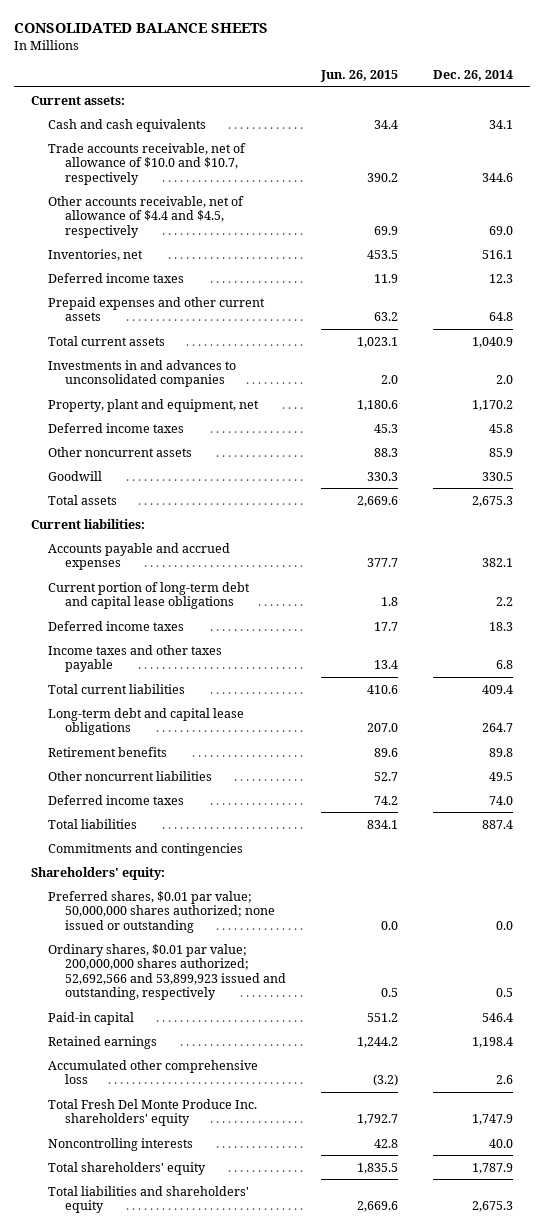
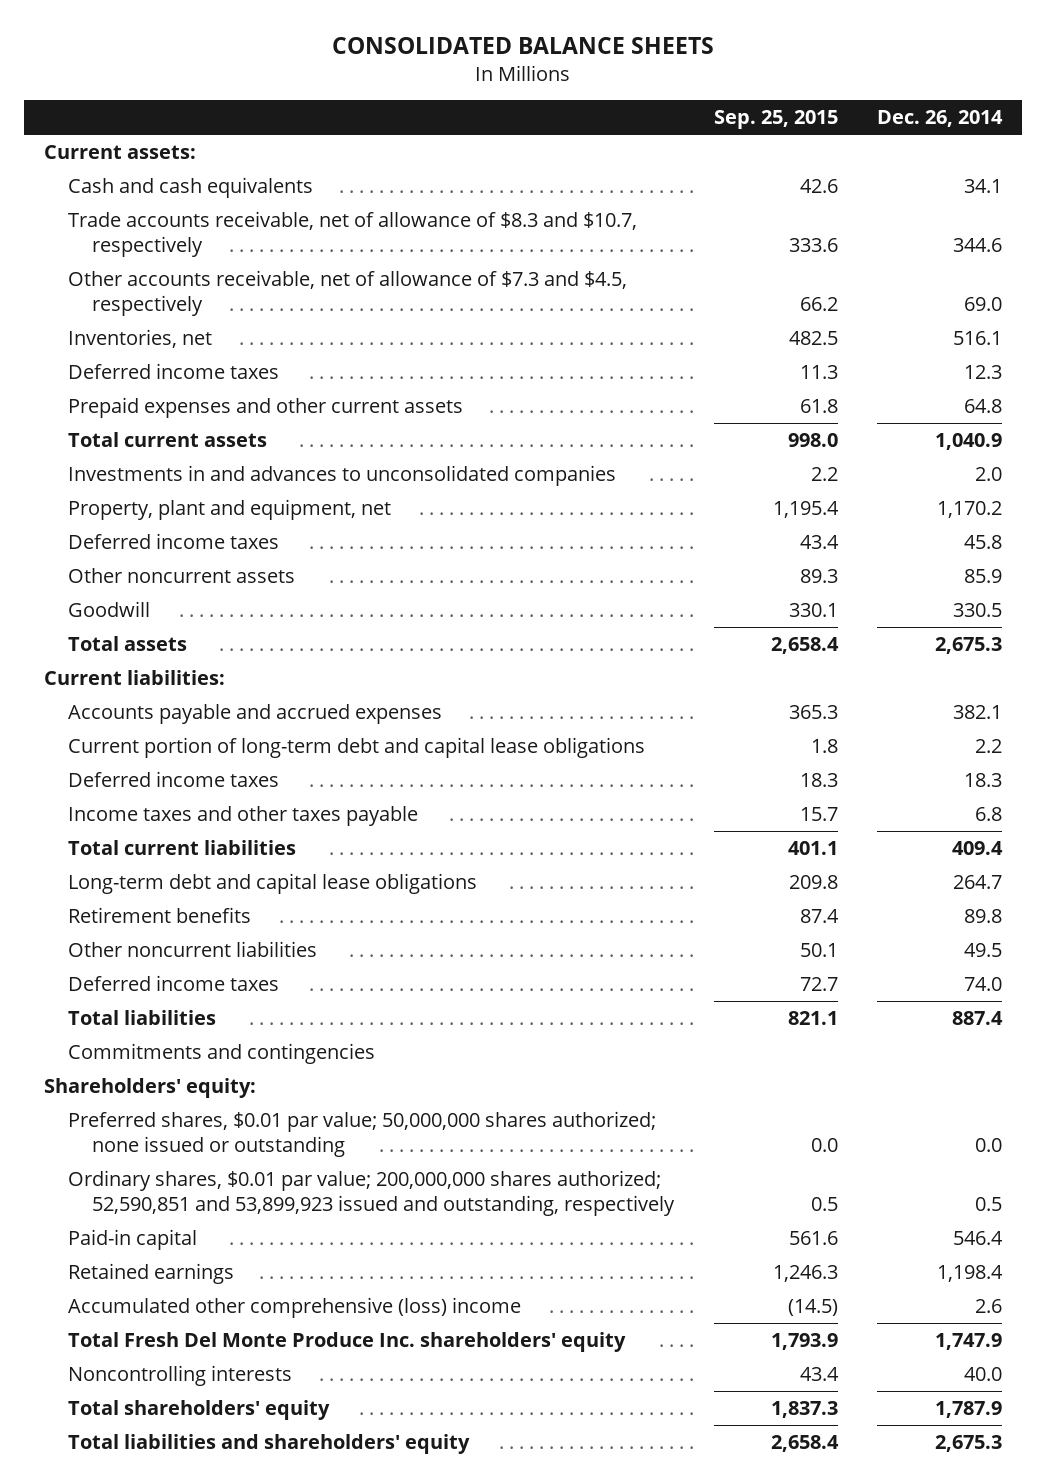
[319,70,398,83] Jun. 26, 2015 -> none
none -> [713,110,838,130] Sep. 25, 2015
[48,142,247,185] Trade accounts receivable, net of allowance of $10.0 and $10.7, respectively -> [68,210,638,257] Trade accounts receivable, net of allowance of $8.3 and $10.7, respectively
[48,195,245,238] Other accounts receivable, net of allowance of $4.4 and $4.5, respectively -> [68,269,628,316] Other accounts receivable, net of allowance of $7.3 and $4.5, respectively
[48,943,286,1001] Ordinary shares, $0.01 par value; 200,000,000 shares authorized; 52,692,566 and 53,899,923 issued and outstanding, respectively -> [68,1169,676,1216] Ordinary shares, $0.01 par value; 200,000,000 shares authorized; 52,590,851 and 53,899,923 issued and outstanding, respectively
[48,1059,259,1085] Accumulated other comprehensive loss -> [68,1296,522,1318] Accumulated other comprehensive (loss) income

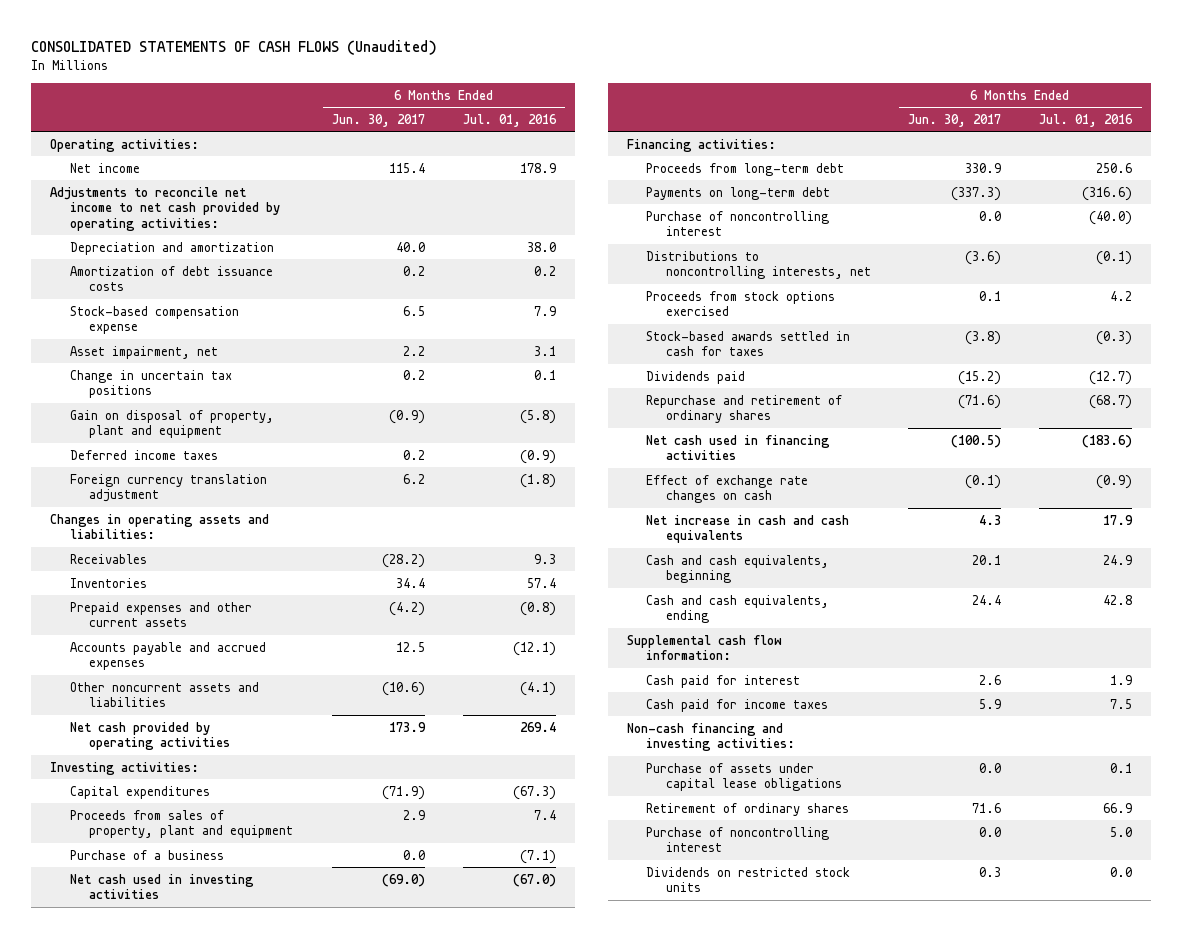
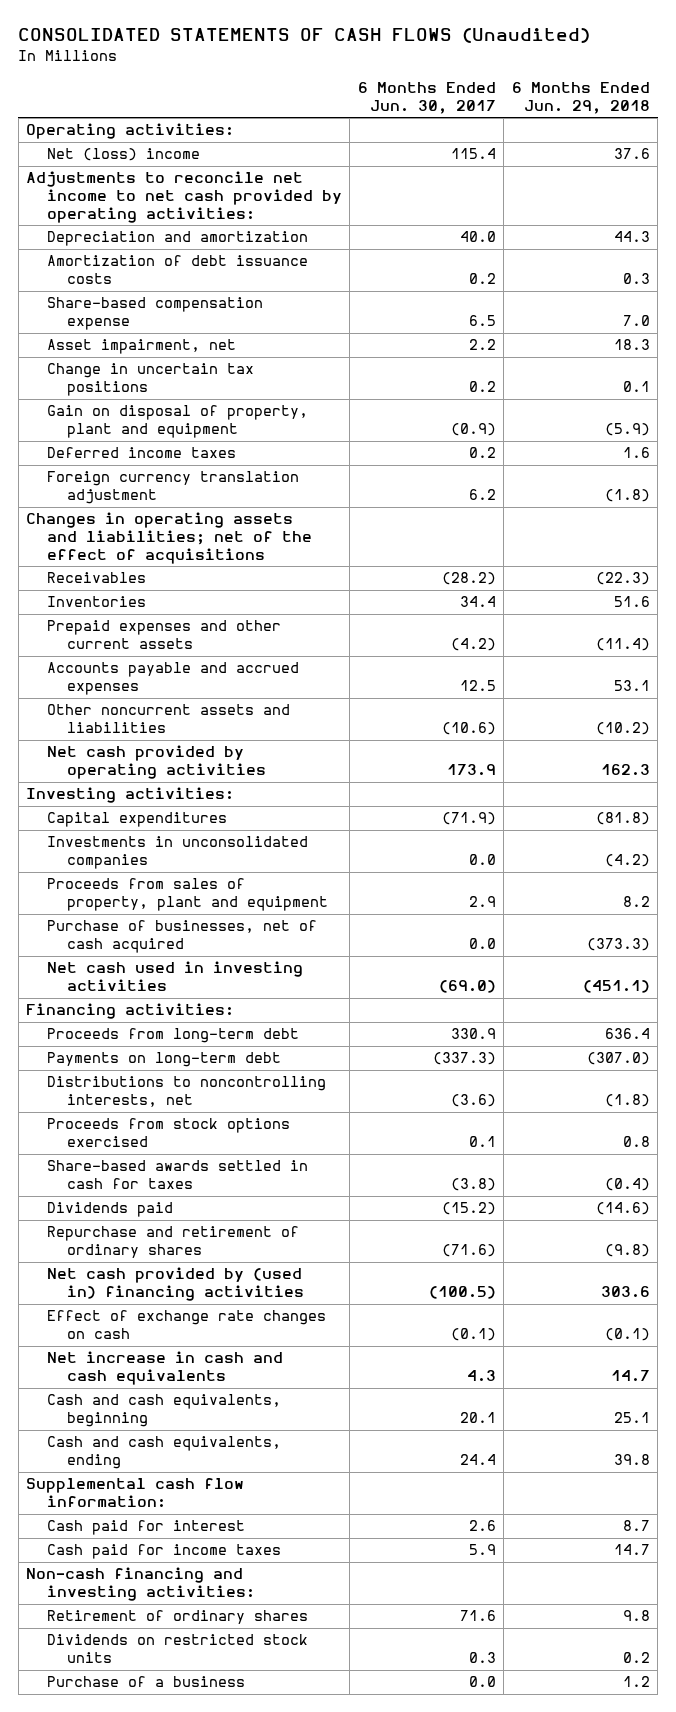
[462,113,557,127] Jul. 01, 2016 -> none
none -> [511,82,650,114] 6 Months Ended Jun. 29, 2018
[69,162,140,173] Net income -> [46,148,200,162] Net (loss) income
[69,305,239,335] Stock-based compensation expense -> [46,297,263,331] Share-based compensation expense
[50,513,270,540] Changes in operating assets and liabilities: -> [26,512,312,565] Changes in operating assets and liabilities; net of the effect of acquisitions
none -> [46,836,308,870] Investments in unconsolidated companies
none -> [46,920,317,954] Purchase of businesses, net of cash acquired
[646,210,830,237] Purchase of noncontrolling interest -> none
[646,330,851,357] Stock-based awards settled in cash for taxes -> [46,1160,308,1190] Share-based awards settled in cash for taxes
[646,434,831,461] Net cash used in financing activities -> [46,1267,305,1302] Net cash provided by (used in) financing activities
[646,762,842,792] Purchase of assets under capital lease obligations -> none
[646,826,830,853] Purchase of noncontrolling interest -> none
[69,849,224,860] Purchase of a business -> [46,1676,245,1688] Purchase of a business

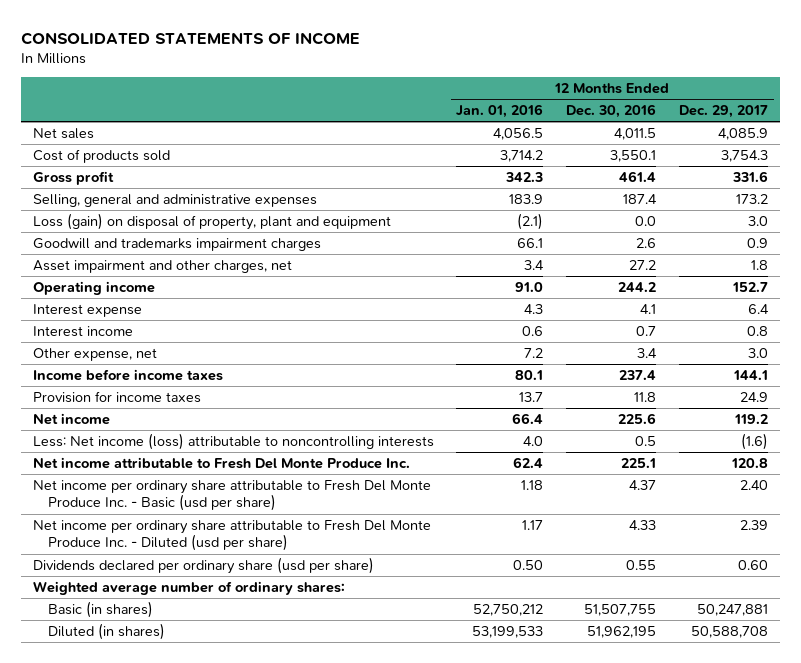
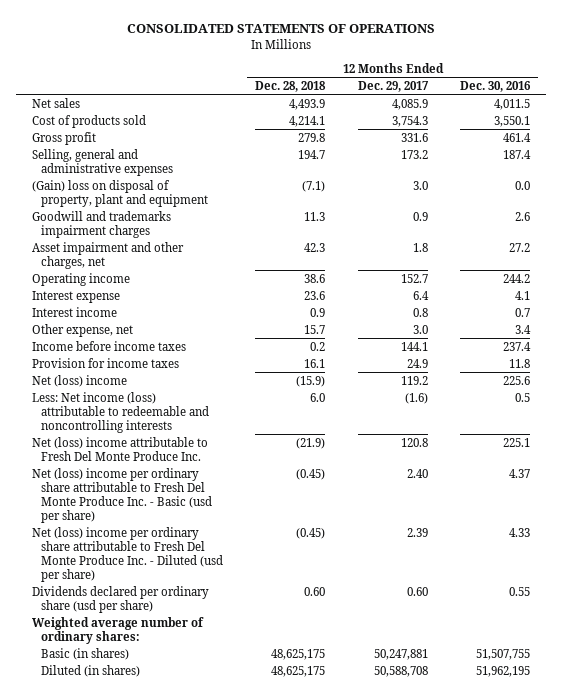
[21,31,361,45] CONSOLIDATED STATEMENTS OF INCOME -> [126,24,435,34] CONSOLIDATED STATEMENTS OF OPERATIONS
[456,104,544,119] Jan. 01, 2016 -> none
none -> [255,80,327,92] Dec. 28, 2018
[32,212,391,230] Loss (gain) on disposal of property, plant and equipment -> [31,179,209,207] (Gain) loss on disposal of property, plant and equipment
[32,412,110,425] Net income -> [31,374,127,387] Net (loss) income
[32,432,434,450] Less: Net income (loss) attributable to noncontrolling interests -> [31,391,210,433] Less: Net income (loss) attributable to redeemable and noncontrolling interests
[32,456,410,469] Net income attributable to Fresh Del Monte Produce Inc. -> [31,436,208,461] Net (loss) income attributable to Fresh Del Monte Produce Inc.
[32,479,431,512] Net income per ordinary share attributable to Fresh Del Monte Produce Inc. - Basic (usd per share) -> [31,467,213,523] Net (loss) income per ordinary share attributable to Fresh Del Monte Produce Inc. - Basic (usd per share)
[32,519,431,552] Net income per ordinary share attributable to Fresh Del Monte Produce Inc. - Diluted (usd per share) -> [31,526,224,582] Net (loss) income per ordinary share attributable to Fresh Del Monte Produce Inc. - Diluted (usd per share)

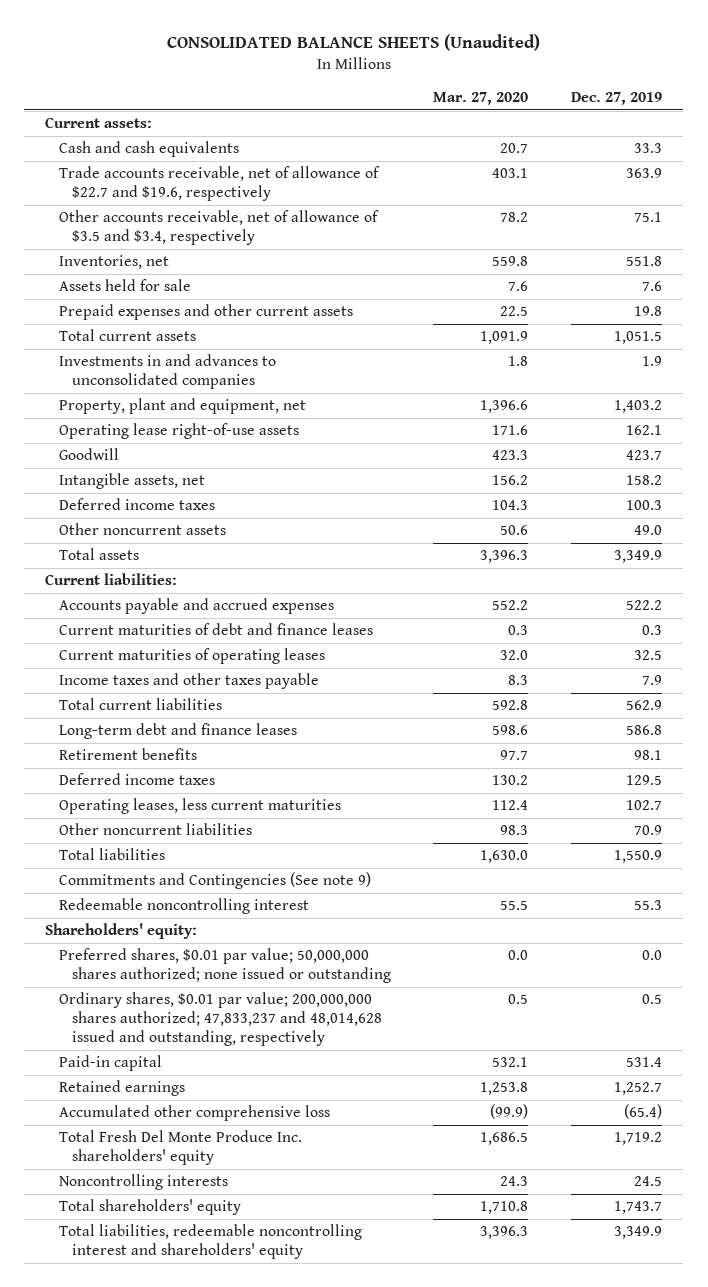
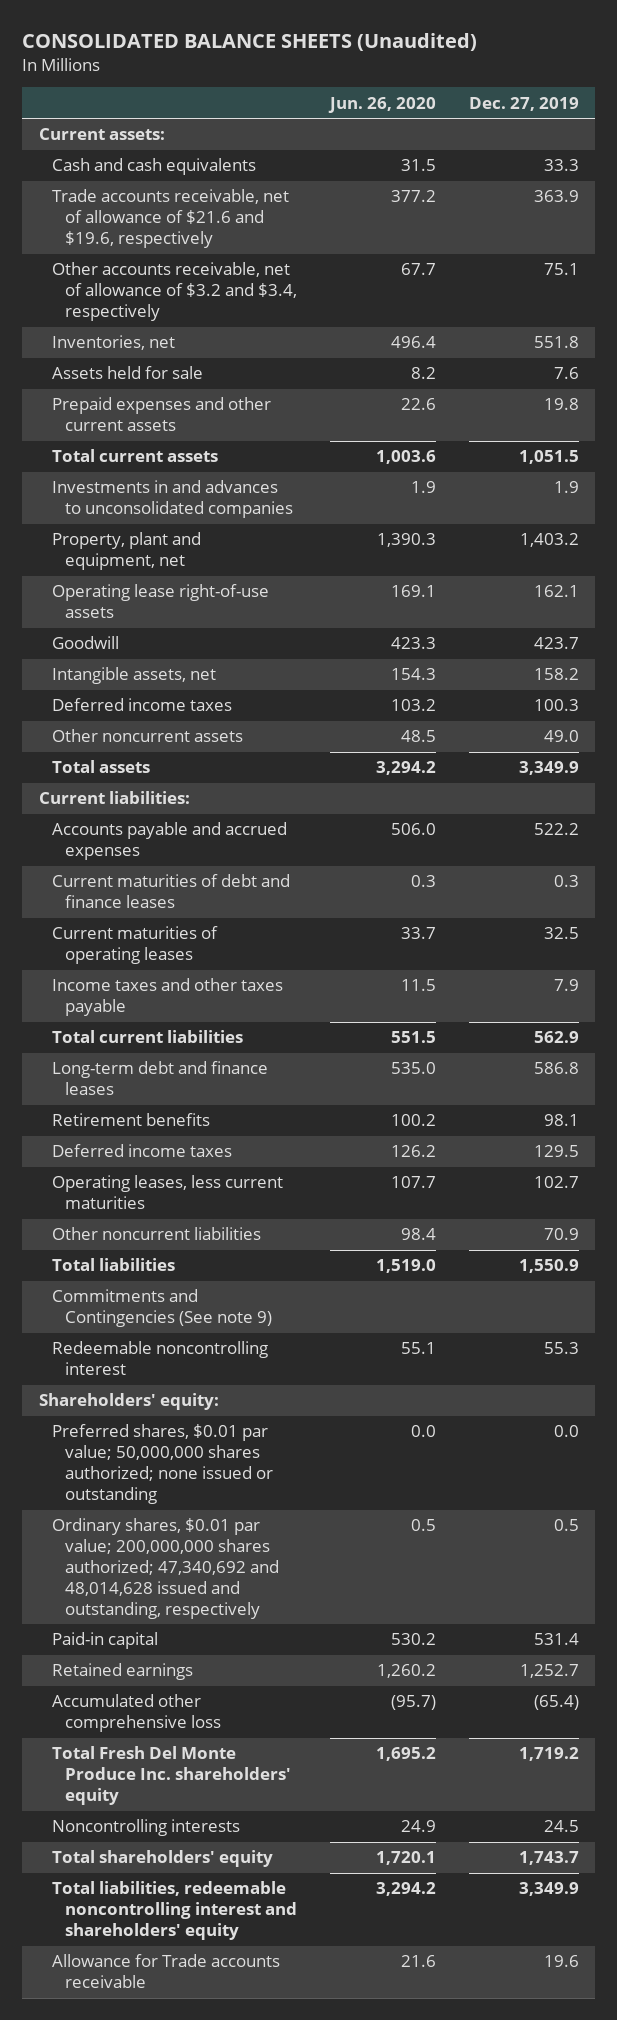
[433,91,529,105] Mar. 27, 2020 -> none
none -> [327,96,436,113] Jun. 26, 2020
[58,166,380,202] Trade accounts receivable, net of allowance of $22.7 and $19.6, respectively -> [51,189,289,249] Trade accounts receivable, net of allowance of $21.6 and $19.6, respectively
[58,210,379,246] Other accounts receivable, net of allowance of $3.5 and $3.4, respectively -> [51,262,297,322] Other accounts receivable, net of allowance of $3.2 and $3.4, respectively
[58,992,382,1047] Ordinary shares, $0.01 par value; 200,000,000 shares authorized; 47,833,237 and 48,014,628 issued and outstanding, respectively -> [51,1518,279,1619] Ordinary shares, $0.01 par value; 200,000,000 shares authorized; 47,340,692 and 48,014,628 issued and outstanding, respectively
none -> [51,1954,280,1989] Allowance for Trade accounts receivable

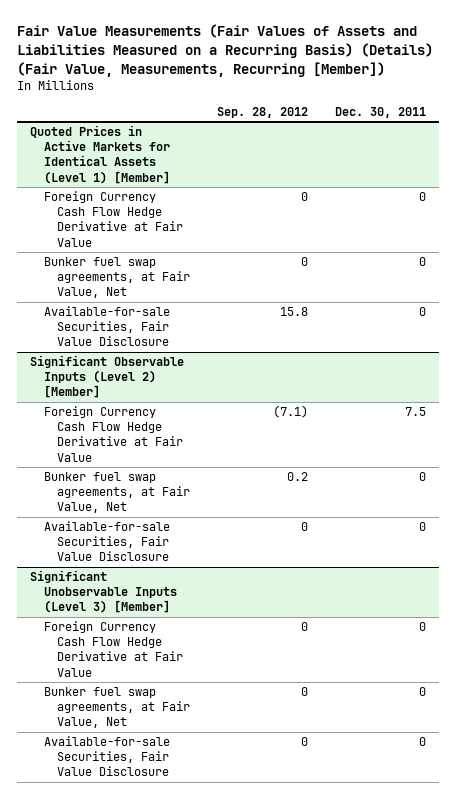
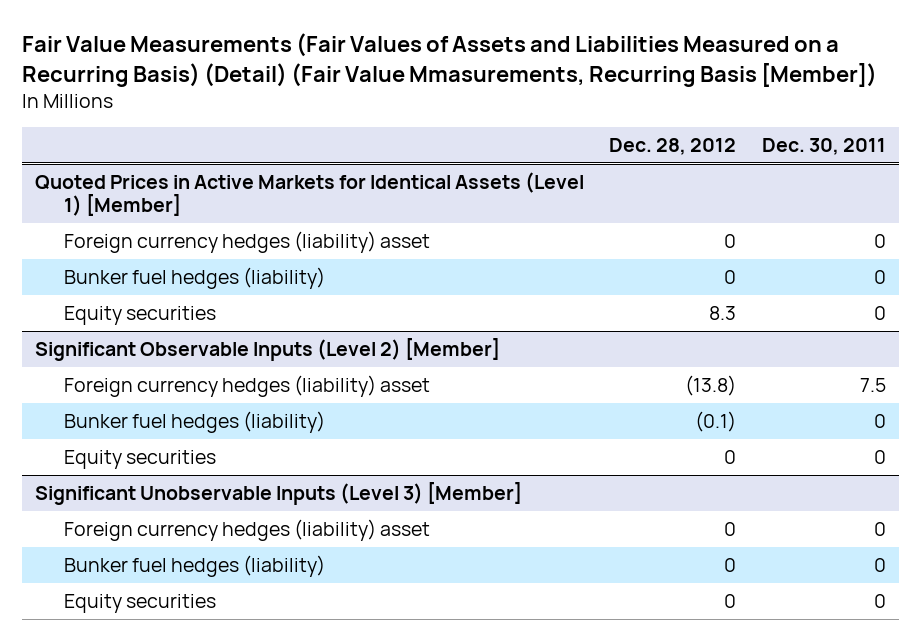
[16,23,433,77] Fair Value Measurements (Fair Values of Assets and Liabilities Measured on a Recurring Basis) (Details) (Fair Value, Measurements, Recurring [Member]) -> [21,32,877,87] Fair Value Measurements (Fair Values of Assets and Liabilities Measured on a Recurring Basis) (Detail) (Fair Value Mmasurements, Recurring Basis [Member])
[216,107,308,119] Sep. 28, 2012 -> none
none -> [609,137,737,155] Dec. 28, 2012
[43,191,183,247] Foreign Currency Cash Flow Hedge Derivative at Fair Value -> [64,230,431,253] Foreign currency hedges (liability) asset
[43,257,190,299] Bunker fuel swap agreements, at Fair Value, Net -> [64,266,326,289] Bunker fuel hedges (liability)
[43,306,170,347] Available-for-sale Securities, Fair Value Disclosure -> [64,305,217,325] Equity securities
[43,406,183,462] Foreign Currency Cash Flow Hedge Derivative at Fair Value -> [64,374,431,397] Foreign currency hedges (liability) asset
[43,472,190,514] Bunker fuel swap agreements, at Fair Value, Net -> [64,410,326,433] Bunker fuel hedges (liability)
[43,521,170,562] Available-for-sale Securities, Fair Value Disclosure -> [64,449,217,469] Equity securities
[43,621,183,677] Foreign Currency Cash Flow Hedge Derivative at Fair Value -> [64,518,431,541] Foreign currency hedges (liability) asset
[43,687,190,729] Bunker fuel swap agreements, at Fair Value, Net -> [64,554,326,577] Bunker fuel hedges (liability)
[43,736,170,777] Available-for-sale Securities, Fair Value Disclosure -> [64,593,217,613] Equity securities

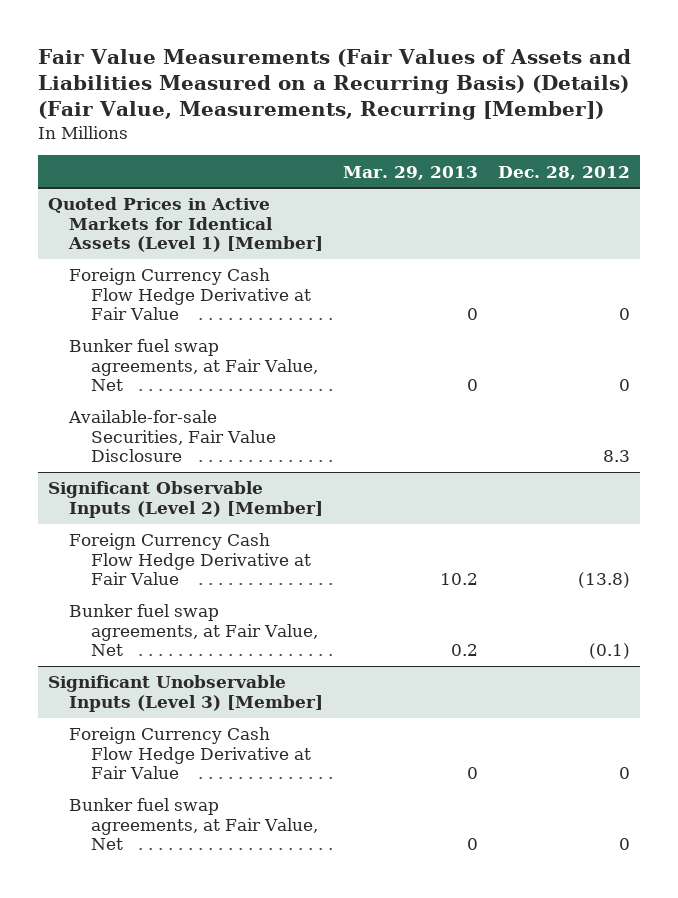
[21,32,877,87] Fair Value Measurements (Fair Values of Assets and Liabilities Measured on a Recurring Basis) (Detail) (Fair Value Mmasurements, Recurring Basis [Member]) -> [37,48,631,120] Fair Value Measurements (Fair Values of Assets and Liabilities Measured on a Recurring Basis) (Details) (Fair Value, Measurements, Recurring [Member])
[762,137,887,155] Dec. 30, 2011 -> none
none -> [342,165,478,180] Mar. 29, 2013
[64,230,431,253] Foreign currency hedges (liability) asset -> [69,268,311,321] Foreign Currency Cash Flow Hedge Derivative at Fair Value
[64,266,326,289] Bunker fuel hedges (liability) -> [69,339,318,392] Bunker fuel swap agreements, at Fair Value, Net
[64,305,217,325] Equity securities -> [68,410,276,463] Available-for-sale Securities, Fair Value Disclosure
[64,449,217,469] Equity securities -> none
[64,374,431,397] Foreign currency hedges (liability) asset -> [69,533,311,586] Foreign Currency Cash Flow Hedge Derivative at Fair Value
[64,410,326,433] Bunker fuel hedges (liability) -> [69,604,318,657] Bunker fuel swap agreements, at Fair Value, Net
[64,593,217,613] Equity securities -> none
[64,518,431,541] Foreign currency hedges (liability) asset -> [69,727,311,780] Foreign Currency Cash Flow Hedge Derivative at Fair Value
[64,554,326,577] Bunker fuel hedges (liability) -> [69,798,318,851] Bunker fuel swap agreements, at Fair Value, Net

